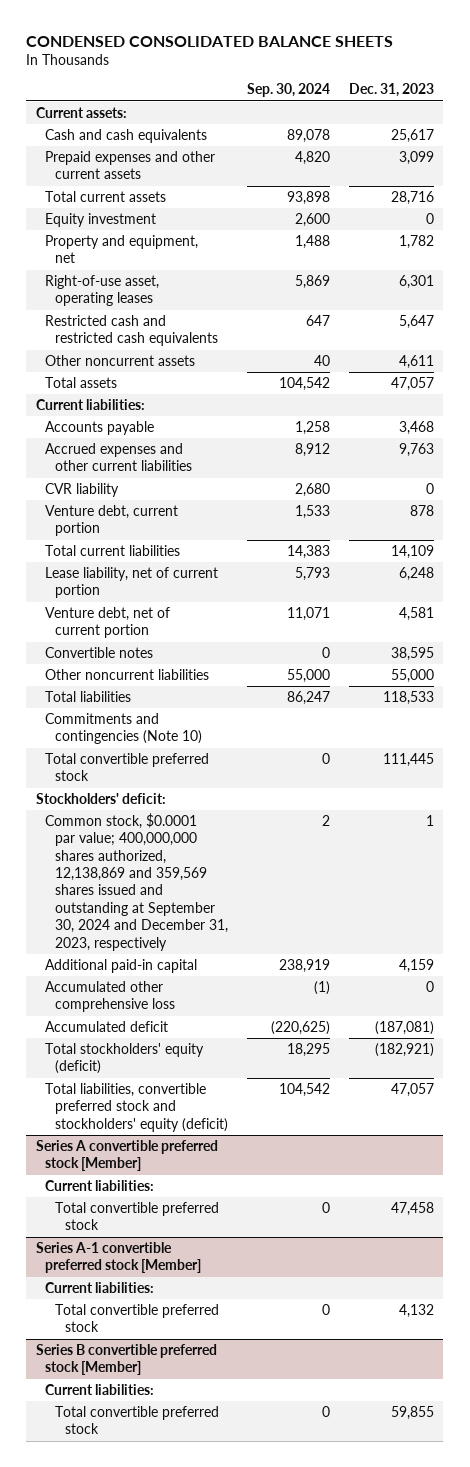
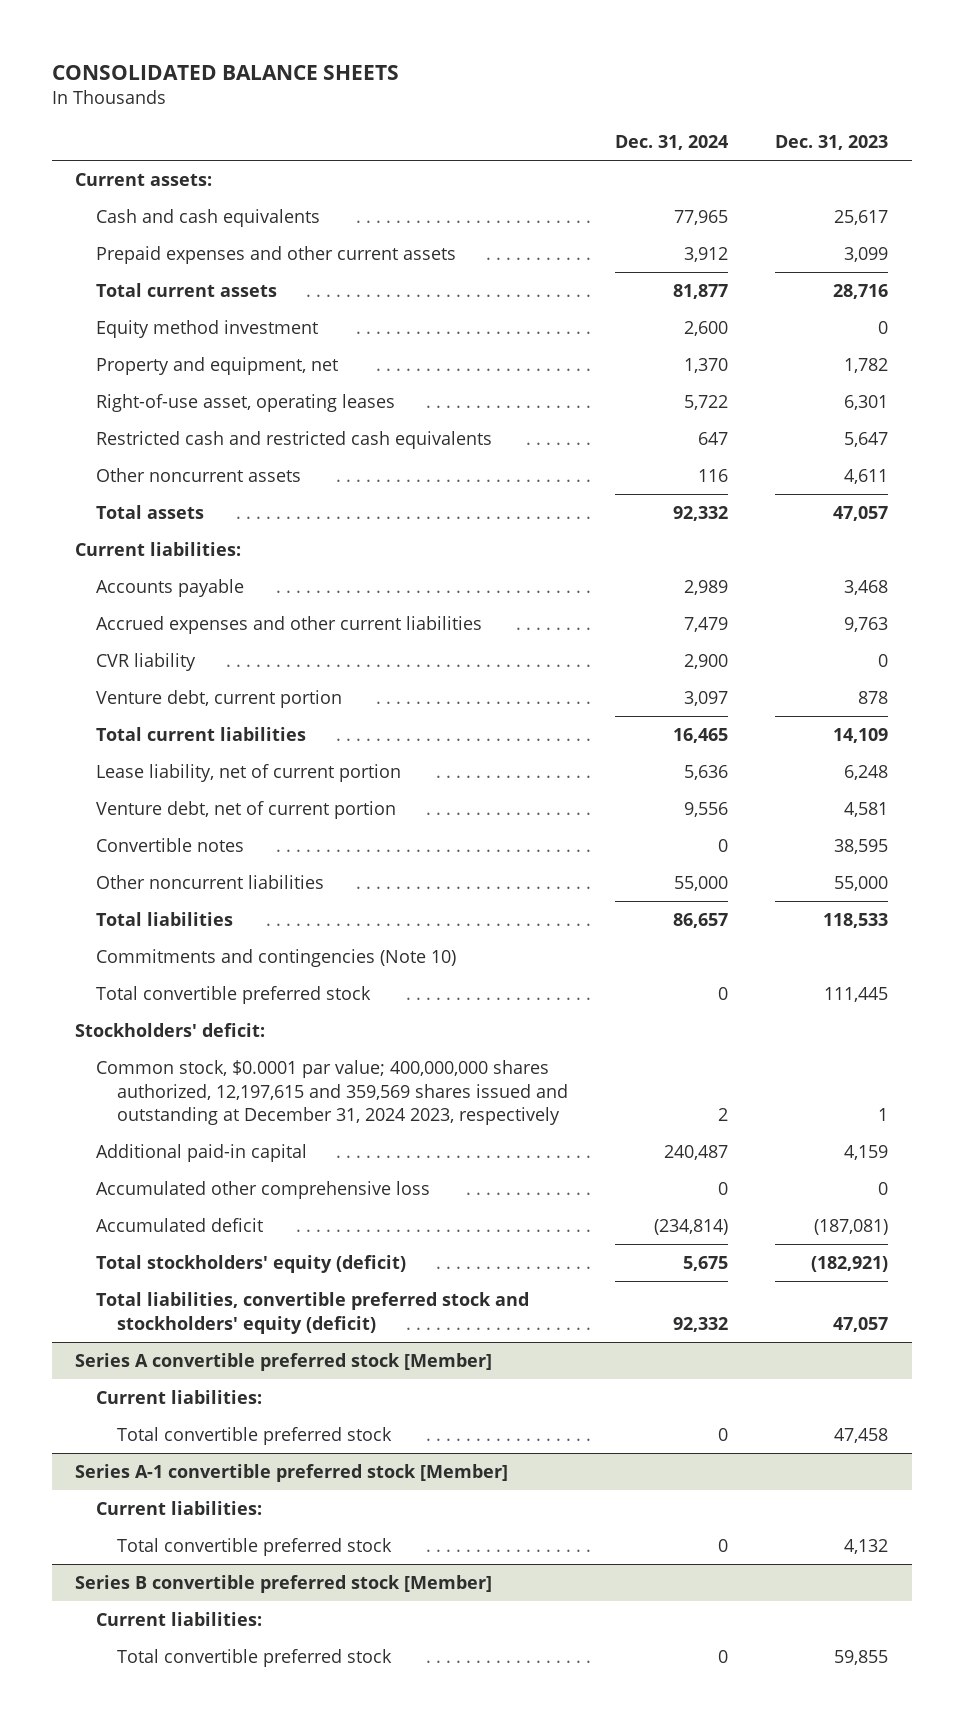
[26,35,394,47] CONDENSED CONSOLIDATED BALANCE SHEETS -> [51,64,399,80] CONSOLIDATED BALANCE SHEETS
[247,83,331,98] Sep. 30, 2024 -> none
none -> [615,134,729,150] Dec. 31, 2024
[45,213,157,228] Equity investment -> [95,320,318,339] Equity method investment
[45,813,229,951] Common stock, $0.0001 par value; 400,000,000 shares authorized, 12,138,869 and 359,569 shares issued and outstanding at September 30, 2024 and December 31, 2023, respectively -> [95,1060,568,1126] Common stock, $0.0001 par value; 400,000,000 shares authorized, 12,197,615 and 359,569 shares issued and outstanding at December 31, 2024 2023, respectively

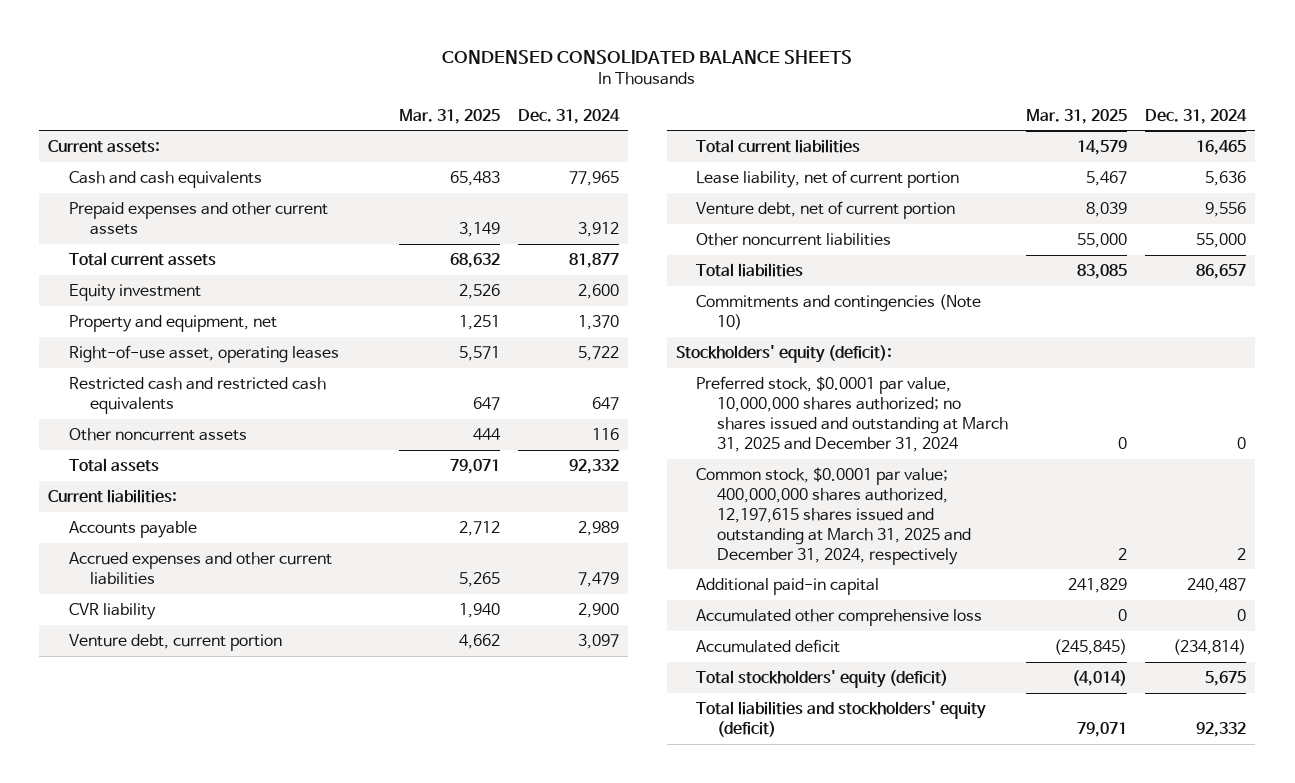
[51,64,399,80] CONSOLIDATED BALANCE SHEETS -> [442,50,853,65] CONDENSED CONSOLIDATED BALANCE SHEETS
[775,134,889,150] Dec. 31, 2023 -> none
none -> [398,108,500,124] Mar. 31, 2025
[95,320,318,339] Equity method investment -> [69,283,202,301] Equity investment
[95,838,244,853] Convertible notes -> none
[95,986,371,1005] Total convertible preferred stock -> none
[75,1023,266,1038] Stockholders' deficit: -> [675,344,892,363] Stockholders' equity (deficit):
none -> [696,375,1009,452] Preferred stock, $0.0001 par value, 10,000,000 shares authorized; no shares issued and outstanding at March 31, 2025 and December 31, 2024
[95,1060,568,1126] Common stock, $0.0001 par value; 400,000,000 shares authorized, 12,197,615 and 359,569 shares issued and outstanding at December 31, 2024 2023, respectively -> [696,466,972,565] Common stock, $0.0001 par value; 400,000,000 shares authorized, 12,197,615 shares issued and outstanding at March 31, 2025 and December 31, 2024, respectively
[75,1353,493,1372] Series A convertible preferred stock [Member] -> none
[95,1390,262,1405] Current liabilities: -> none
[116,1427,392,1446] Total convertible preferred stock -> none
[75,1464,509,1483] Series A-1 convertible preferred stock [Member] -> none
[95,1501,262,1516] Current liabilities: -> none
[116,1538,392,1557] Total convertible preferred stock -> none
[75,1575,493,1594] Series B convertible preferred stock [Member] -> none
[95,1612,262,1627] Current liabilities: -> none
[116,1649,392,1668] Total convertible preferred stock -> none
[95,1292,529,1334] Total liabilities, convertible preferred stock and stockholders' equity (deficit) -> [696,700,987,737] Total liabilities and stockholders' equity (deficit)

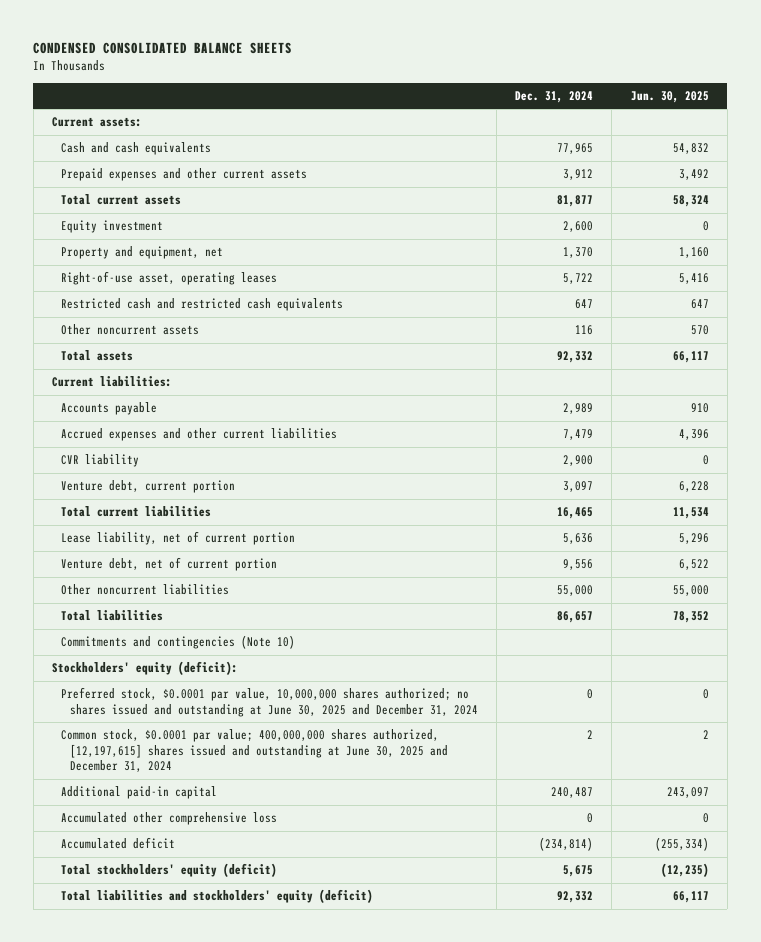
[398,108,500,124] Mar. 31, 2025 -> none
none -> [630,90,709,103] Jun. 30, 2025
[696,375,1009,452] Preferred stock, $0.0001 par value, 10,000,000 shares authorized; no shares issued and outstanding at March 31, 2025 and December 31, 2024 -> [61,687,479,717] Preferred stock, $0.0001 par value, 10,000,000 shares authorized; no shares issued and outstanding at June 30, 2025 and December 31, 2024
[696,466,972,565] Common stock, $0.0001 par value; 400,000,000 shares authorized, 12,197,615 shares issued and outstanding at March 31, 2025 and December 31, 2024, respectively -> [61,729,449,773] Common stock, $0.0001 par value; 400,000,000 shares authorized, [12,197,615] shares issued and outstanding at June 30, 2025 and December 31, 2024

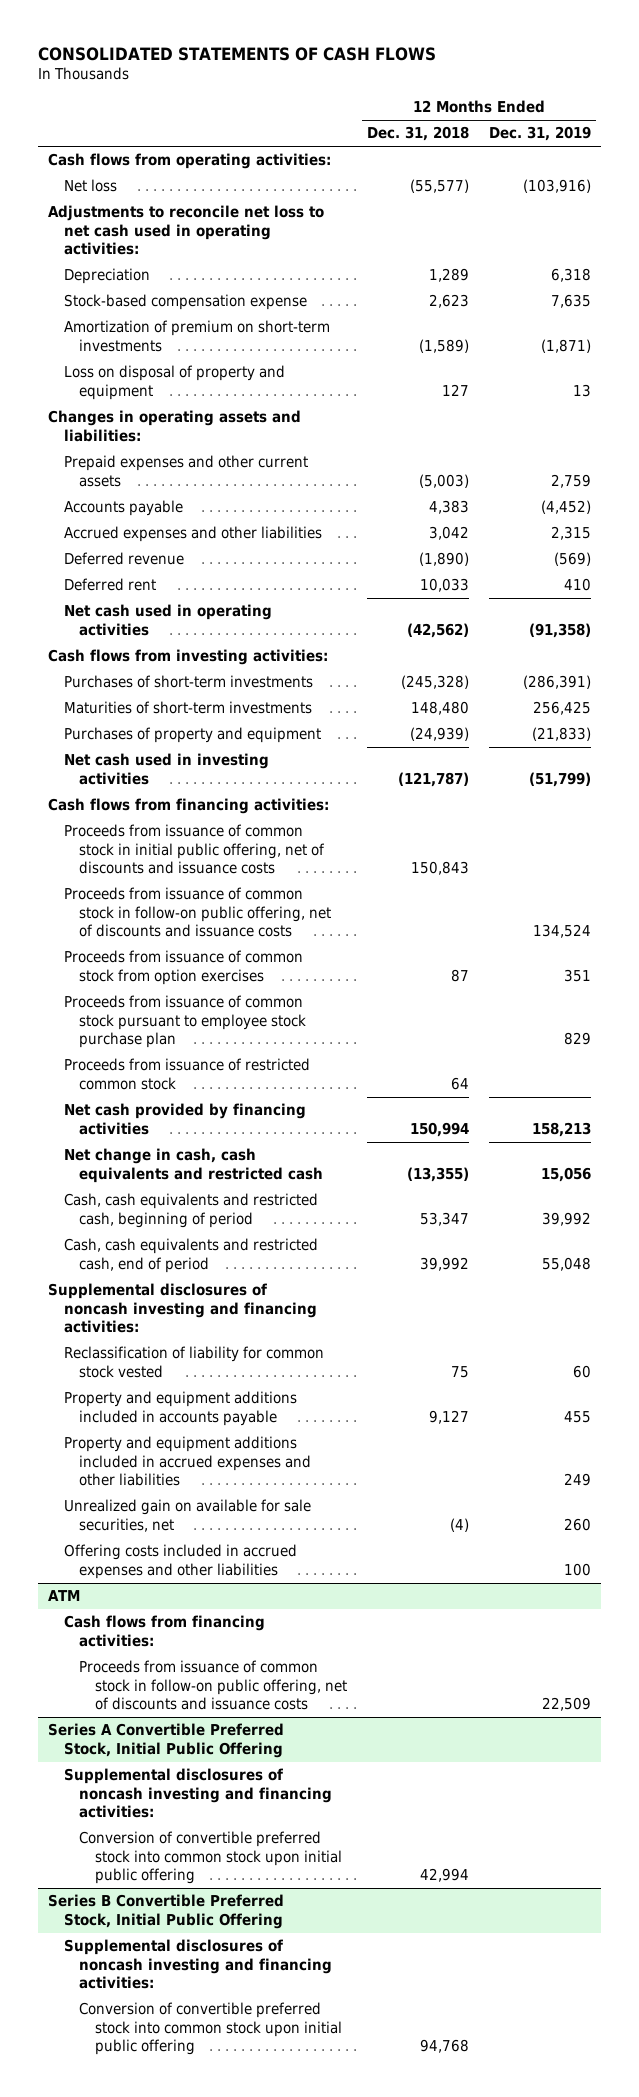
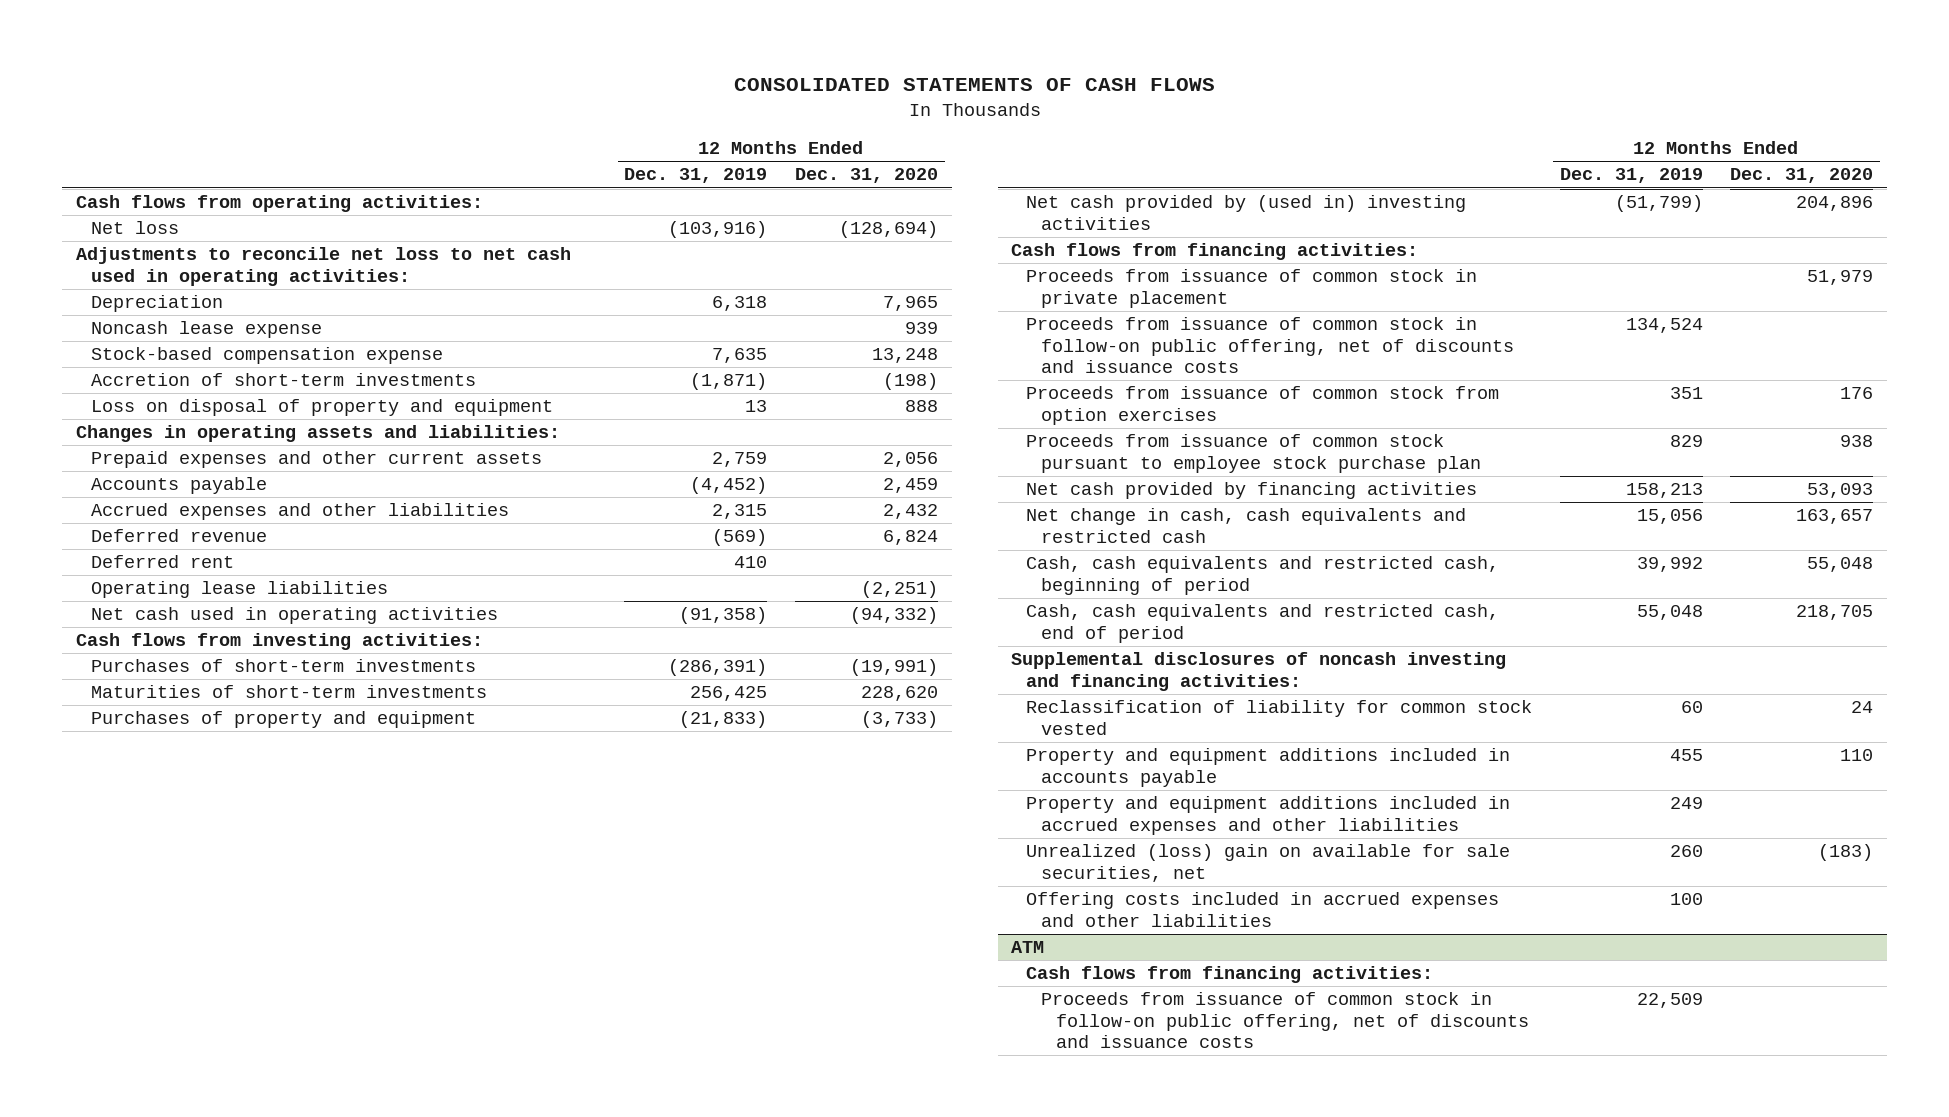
[367,126,470,142] Dec. 31, 2018 -> none
none -> [794,168,938,184] Dec. 31, 2020
none -> [91,321,323,339] Noncash lease expense
[63,320,330,352] Amortization of premium on short-term investments -> [91,373,477,387] Accretion of short-term investments
none -> [91,581,389,599] Operating lease liabilities
[63,753,269,785] Net cash used in investing activities -> [1026,195,1467,230] Net cash provided by (used in) investing activities
[63,824,326,875] Proceeds from issuance of common stock in initial public offering, net of discounts and issuance costs -> none
none -> [1026,269,1478,308] Proceeds from issuance of common stock in private placement
[63,1058,310,1090] Proceeds from issuance of restricted common stock -> none
[63,1499,311,1532] Unrealized gain on available for sale securities, net -> [1026,844,1511,882] Unrealized (loss) gain on available for sale securities, net
[47,1723,284,1758] Series A Convertible Preferred Stock, Initial Public Offering -> none
[63,1768,333,1819] Supplemental disclosures of noncash investing and financing activities: -> none
[79,1831,343,1885] Conversion of convertible preferred stock into common stock upon initial public offering -> none
[47,1894,284,1929] Series B Convertible Preferred Stock, Initial Public Offering -> none
[63,1939,333,1990] Supplemental disclosures of noncash investing and financing activities: -> none
[79,2002,343,2056] Conversion of convertible preferred stock into common stock upon initial public offering -> none

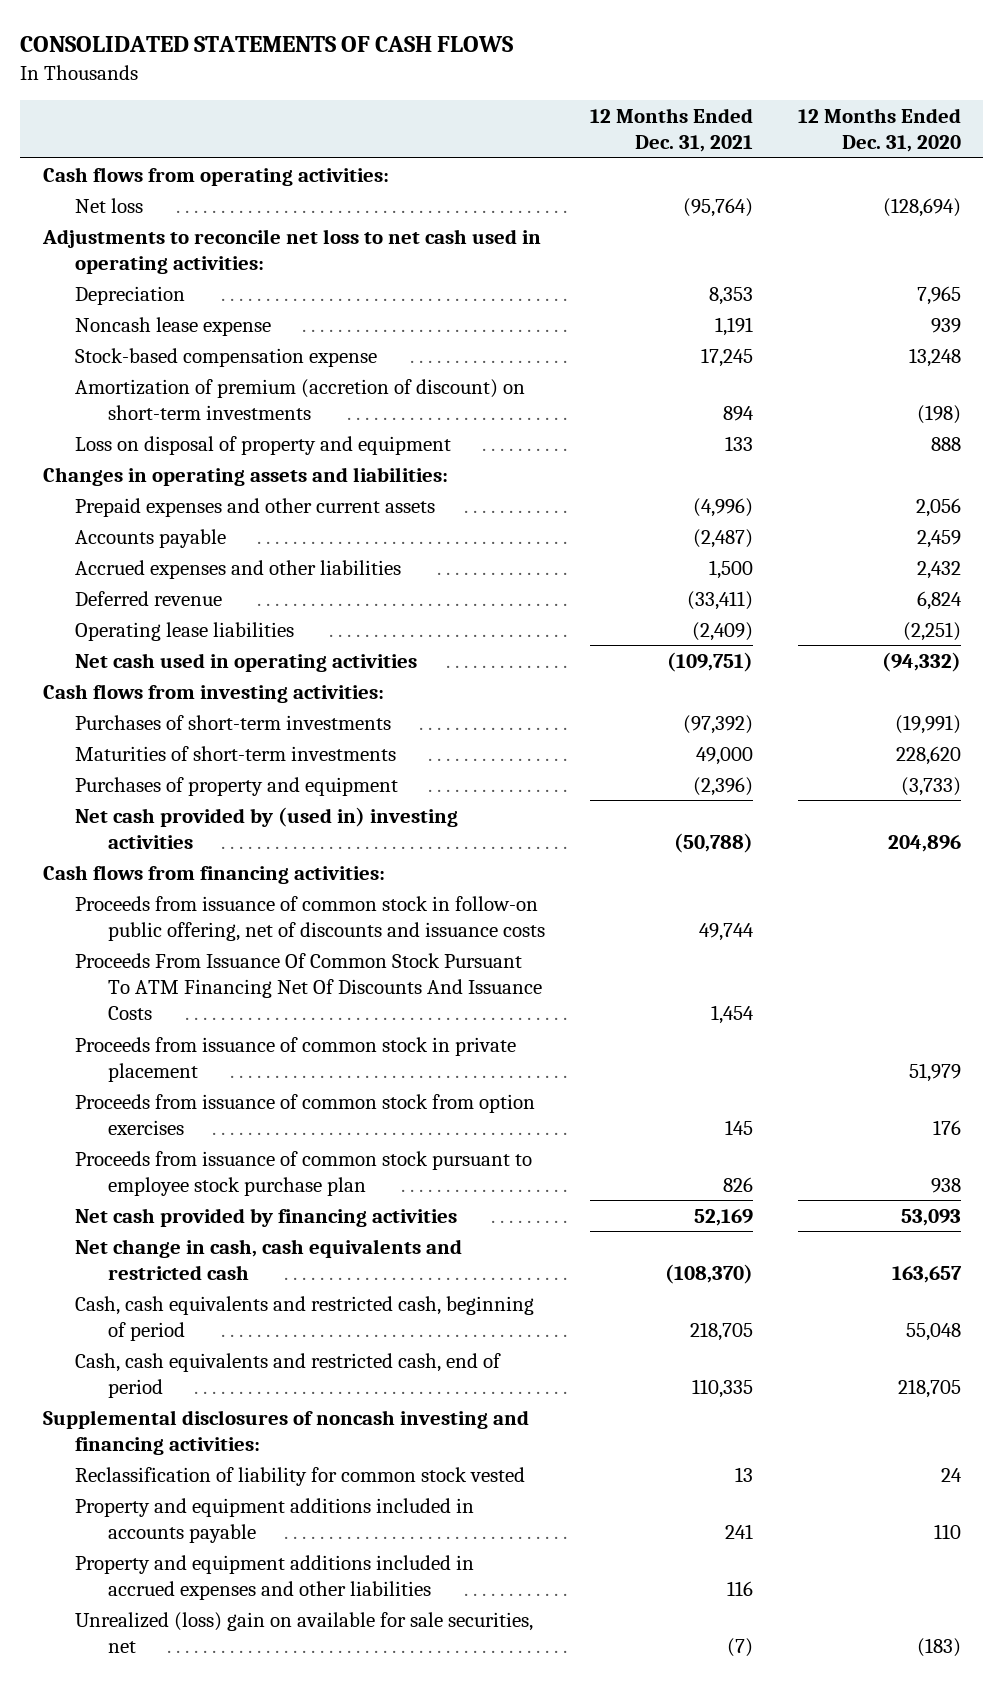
[624,168,768,184] Dec. 31, 2019 -> none
none -> [589,107,753,153] 12 Months Ended Dec. 31, 2021
[91,373,477,387] Accretion of short-term investments -> [75,378,526,420] Amortization of premium (accretion of discount) on short-term investments
[91,555,235,569] Deferred rent -> none
none -> [75,952,542,1021] Proceeds From Issuance Of Common Stock Pursuant To ATM Financing Net Of Discounts And Issuance Costs
[1026,269,1478,308] Proceeds from issuance of common stock in private placement -> [75,1036,517,1082] Proceeds from issuance of common stock in private placement
[1026,892,1500,927] Offering costs included in accrued expenses and other liabilities -> none
[1011,941,1045,954] ATM -> none
[1026,966,1434,984] Cash flows from financing activities: -> none
[1041,992,1530,1048] Proceeds from issuance of common stock in follow-on public offering, net of discounts and issuance costs -> none

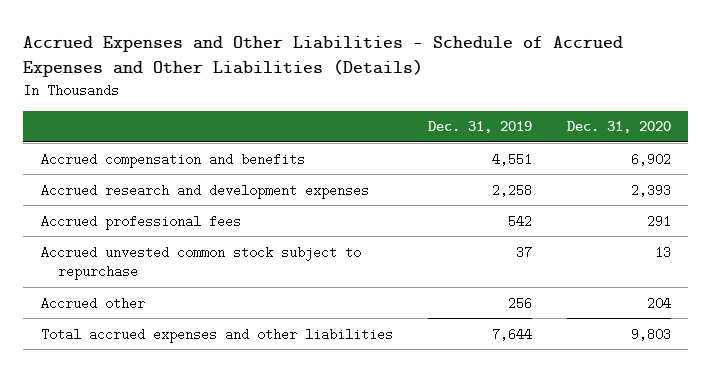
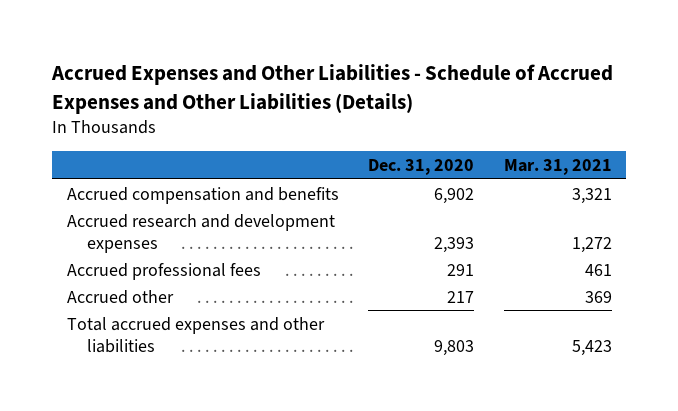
[427,121,532,134] Dec. 31, 2019 -> none
none -> [503,159,612,176] Mar. 31, 2021
[40,245,361,281] Accrued unvested common stock subject to repurchase -> none
[646,296,671,310] 204 -> [447,290,475,303] 217

